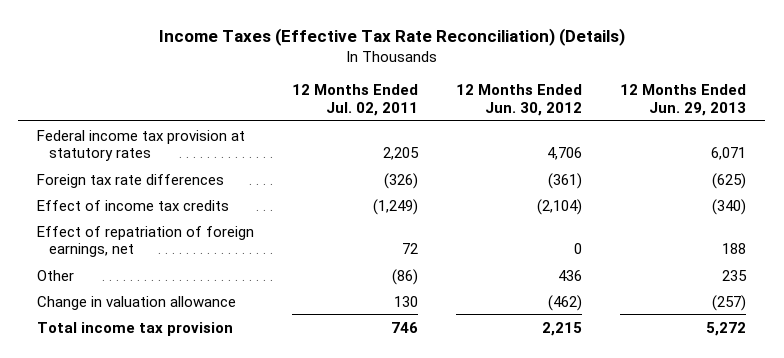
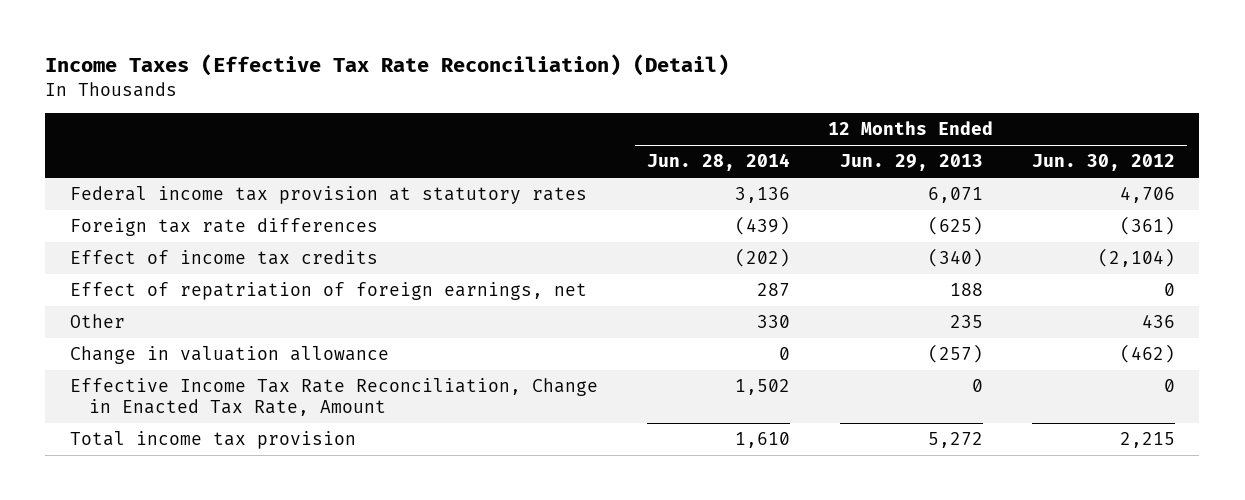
[158,27,625,46] Income Taxes (Effective Tax Rate Reconciliation) (Details) -> [45,54,730,77] Income Taxes (Effective Tax Rate Reconciliation) (Detail)
[292,84,419,116] 12 Months Ended Jul. 02, 2011 -> none
none -> [647,153,791,172] Jun. 28, 2014
none -> [69,378,598,417] Effective Income Tax Rate Reconciliation, Change in Enacted Tax Rate, Amount

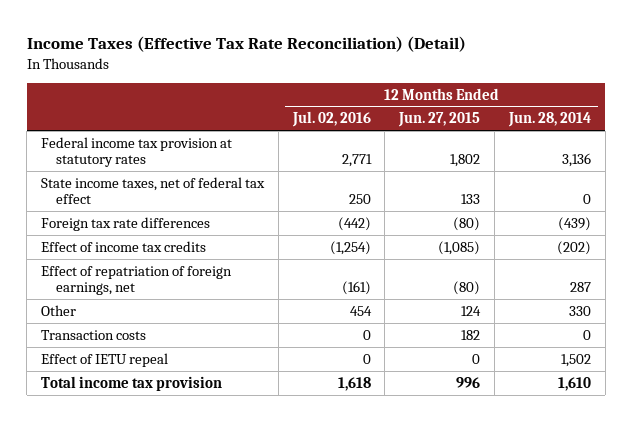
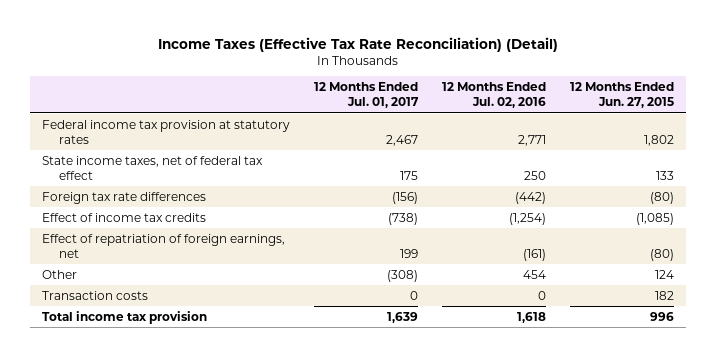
[507,112,591,128] Jun. 28, 2014 -> none
none -> [314,81,420,109] 12 Months Ended Jul. 01, 2017
[41,352,169,367] Effect of IETU repeal -> none

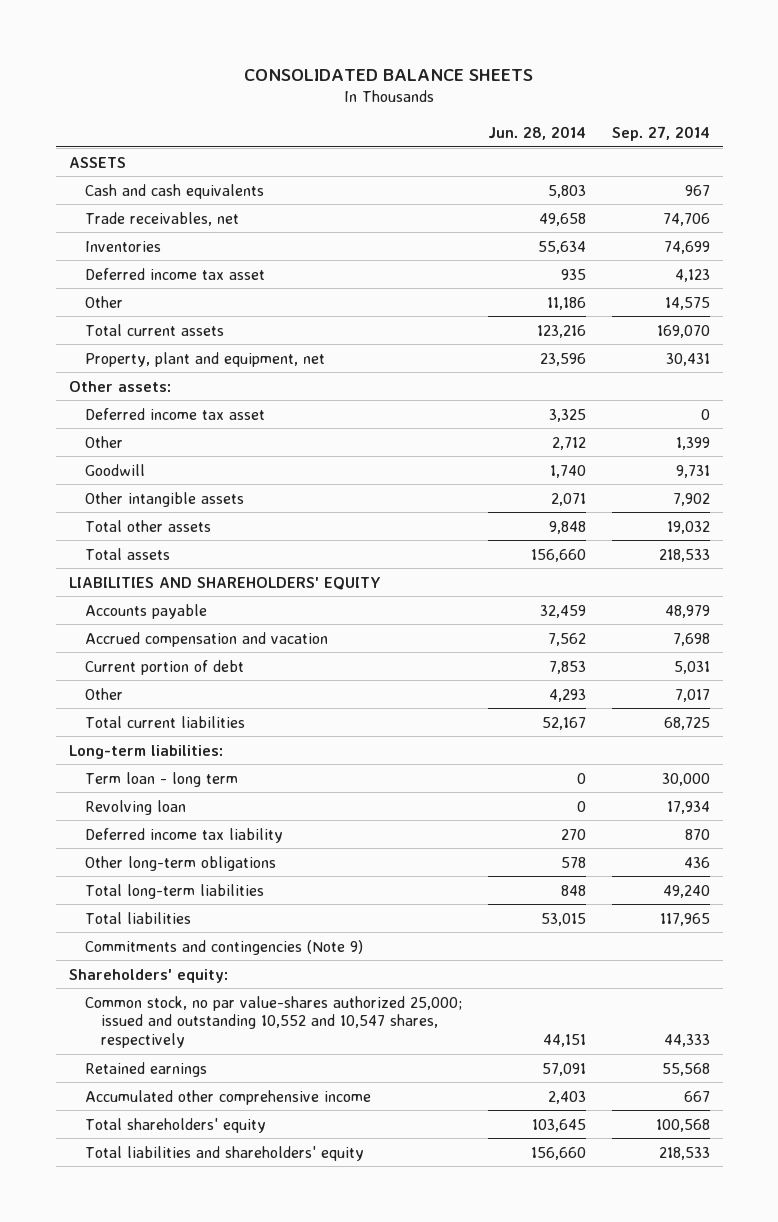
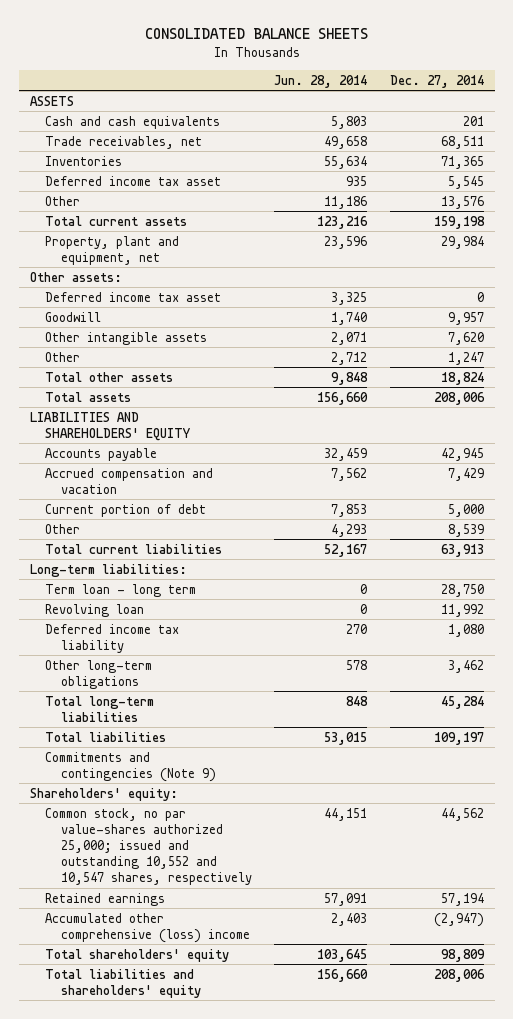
[611,126,710,142] Sep. 27, 2014 -> none
none -> [389,74,484,88] Dec. 27, 2014
[84,435,123,448] Other -> [45,351,81,362] Other
[84,1089,371,1105] Accumulated other comprehensive income -> [45,912,251,943] Accumulated other comprehensive (loss) income

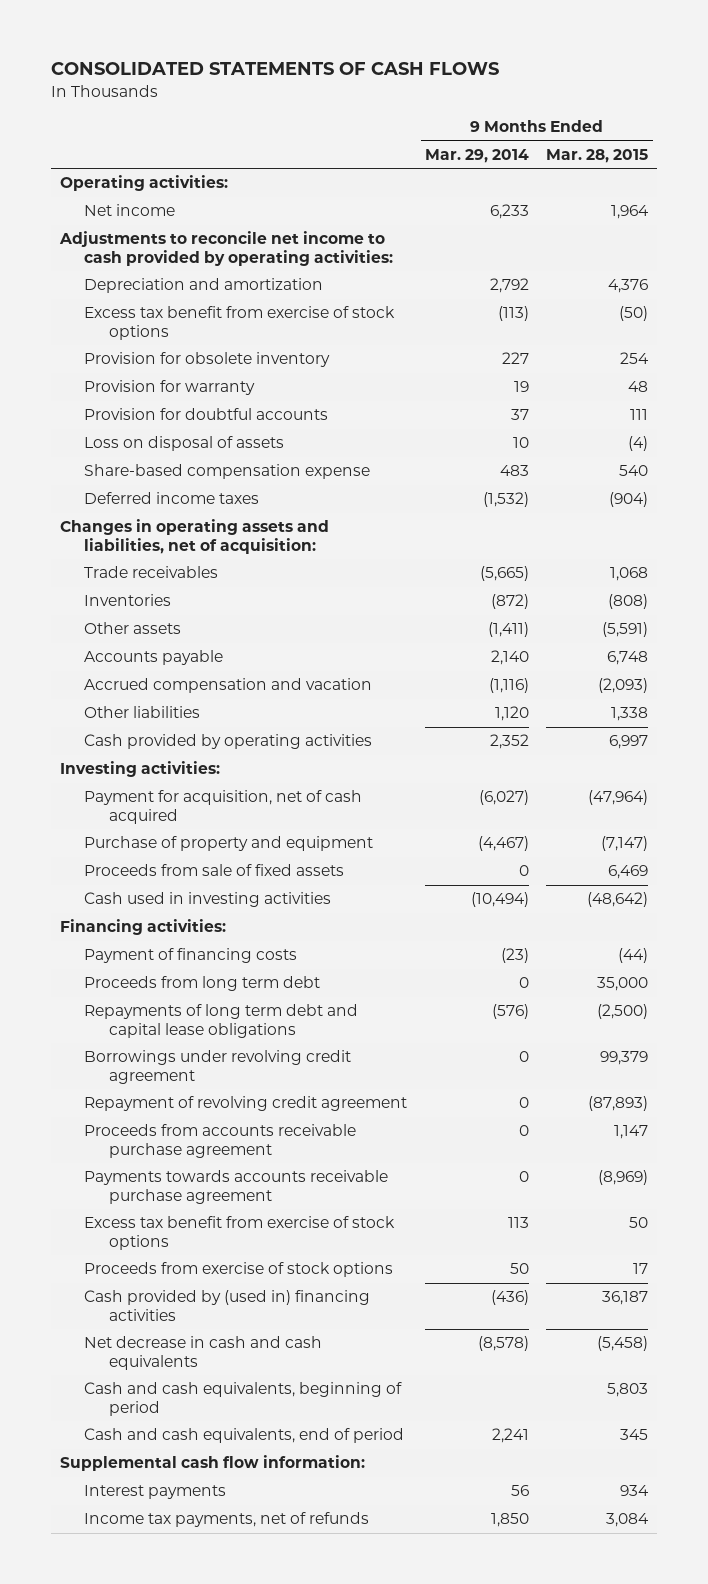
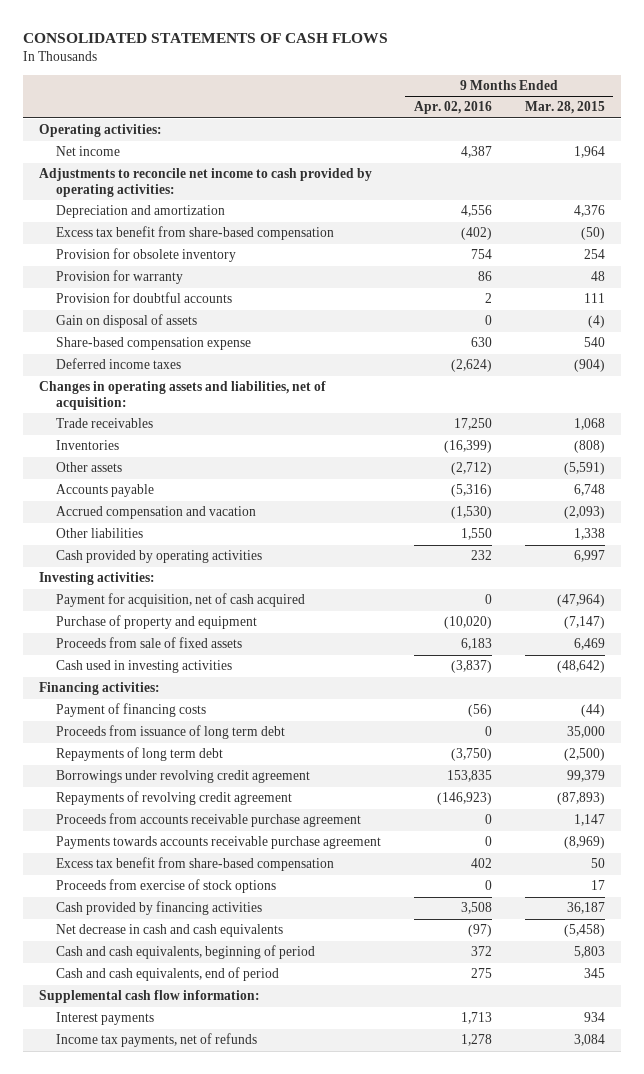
[424,148,529,163] Mar. 29, 2014 -> none
none -> [413,101,492,115] Apr. 02, 2016
[84,306,396,340] Excess tax benefit from exercise of stock options -> [55,226,334,241] Excess tax benefit from share-based compensation
[84,436,285,452] Loss on disposal of assets -> [55,314,197,329] Gain on disposal of assets
[84,976,321,992] Proceeds from long term debt -> [55,725,285,740] Proceeds from issuance of long term debt
[84,1004,359,1038] Repayments of long term debt and capital lease obligations -> [55,747,223,762] Repayments of long term debt
[84,1096,408,1112] Repayment of revolving credit agreement -> [55,791,292,806] Repayments of revolving credit agreement
[84,1216,396,1250] Excess tax benefit from exercise of stock options -> [55,857,334,872] Excess tax benefit from share-based compensation
[84,1290,371,1321] Cash provided by (used in) financing activities -> [55,901,262,916] Cash provided by financing activities

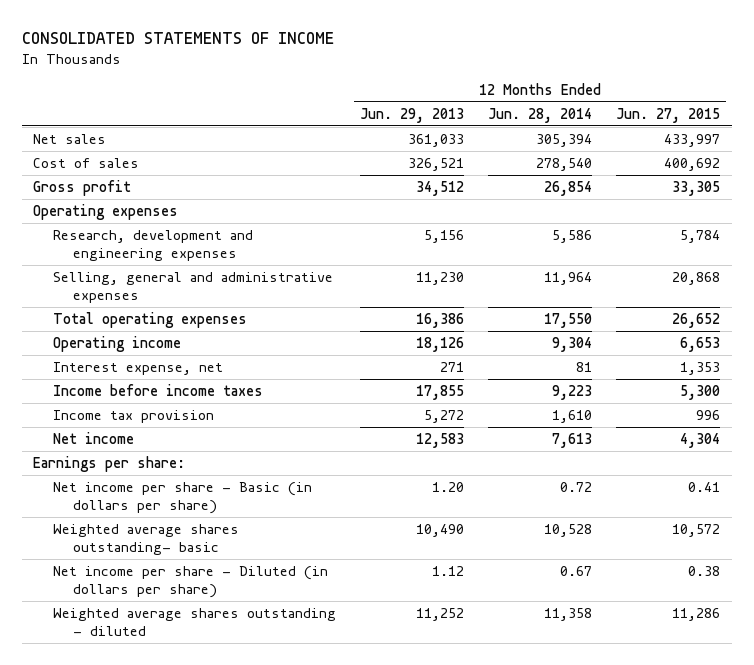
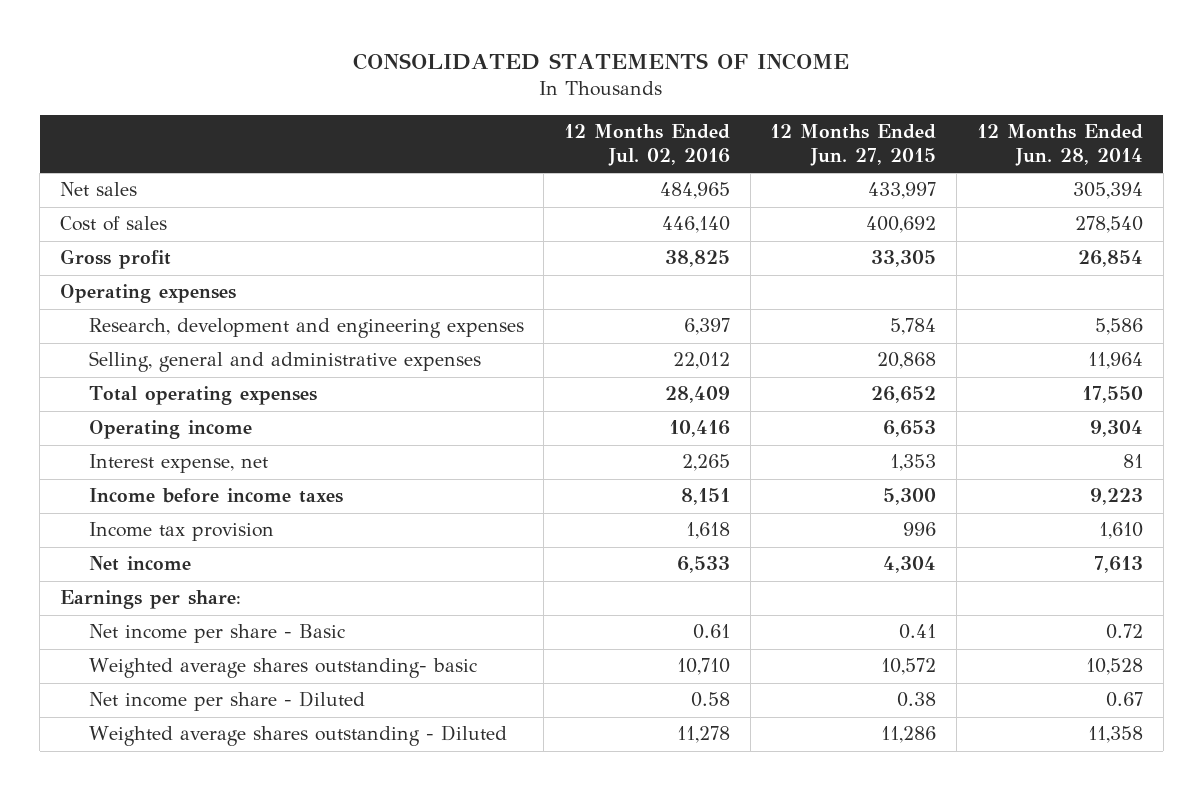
[360,107,465,123] Jun. 29, 2013 -> none
none -> [564,124,731,167] 12 Months Ended Jul. 02, 2016
[53,481,313,515] Net income per share - Basic (in dollars per share) -> [88,624,345,644] Net income per share - Basic
[53,565,329,599] Net income per share - Diluted (in dollars per share) -> [88,691,365,712] Net income per share - Diluted
[53,607,337,637] Weighted average shares outstanding - diluted -> [88,725,507,747] Weighted average shares outstanding - Diluted

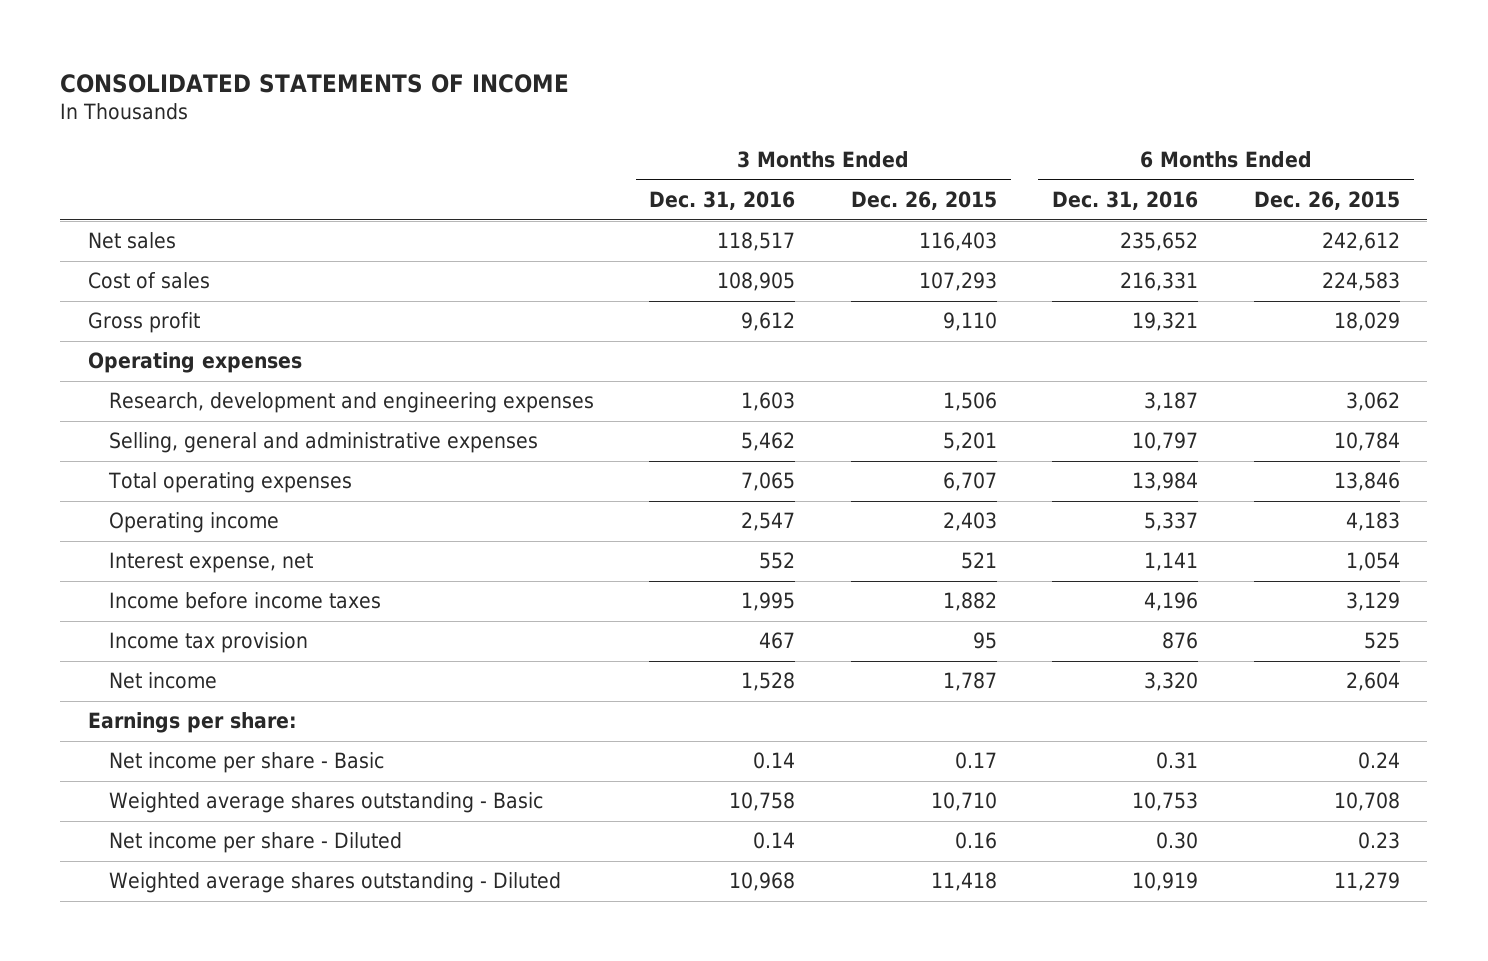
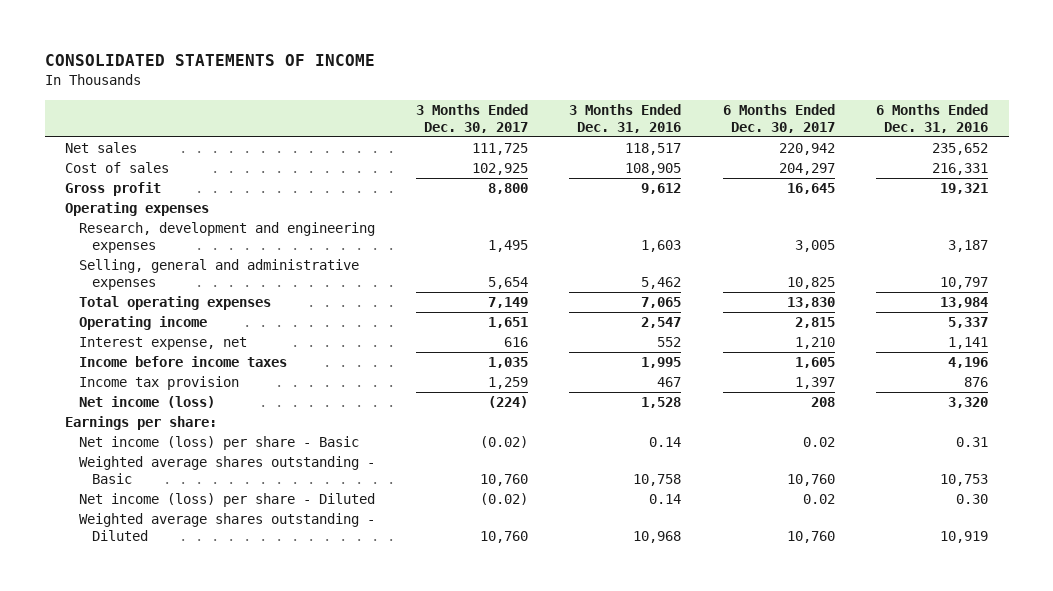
[850,190,997,210] Dec. 26, 2015 -> none
[1253,190,1400,210] Dec. 26, 2015 -> none
none -> [416,103,529,133] 3 Months Ended Dec. 30, 2017
none -> [722,103,835,133] 6 Months Ended Dec. 30, 2017
[108,672,217,690] Net income -> [78,396,215,409] Net income (loss)
[108,752,384,774] Net income per share - Basic -> [78,436,359,451] Net income (loss) per share - Basic
[108,832,402,854] Net income per share - Diluted -> [78,493,375,508] Net income (loss) per share - Diluted

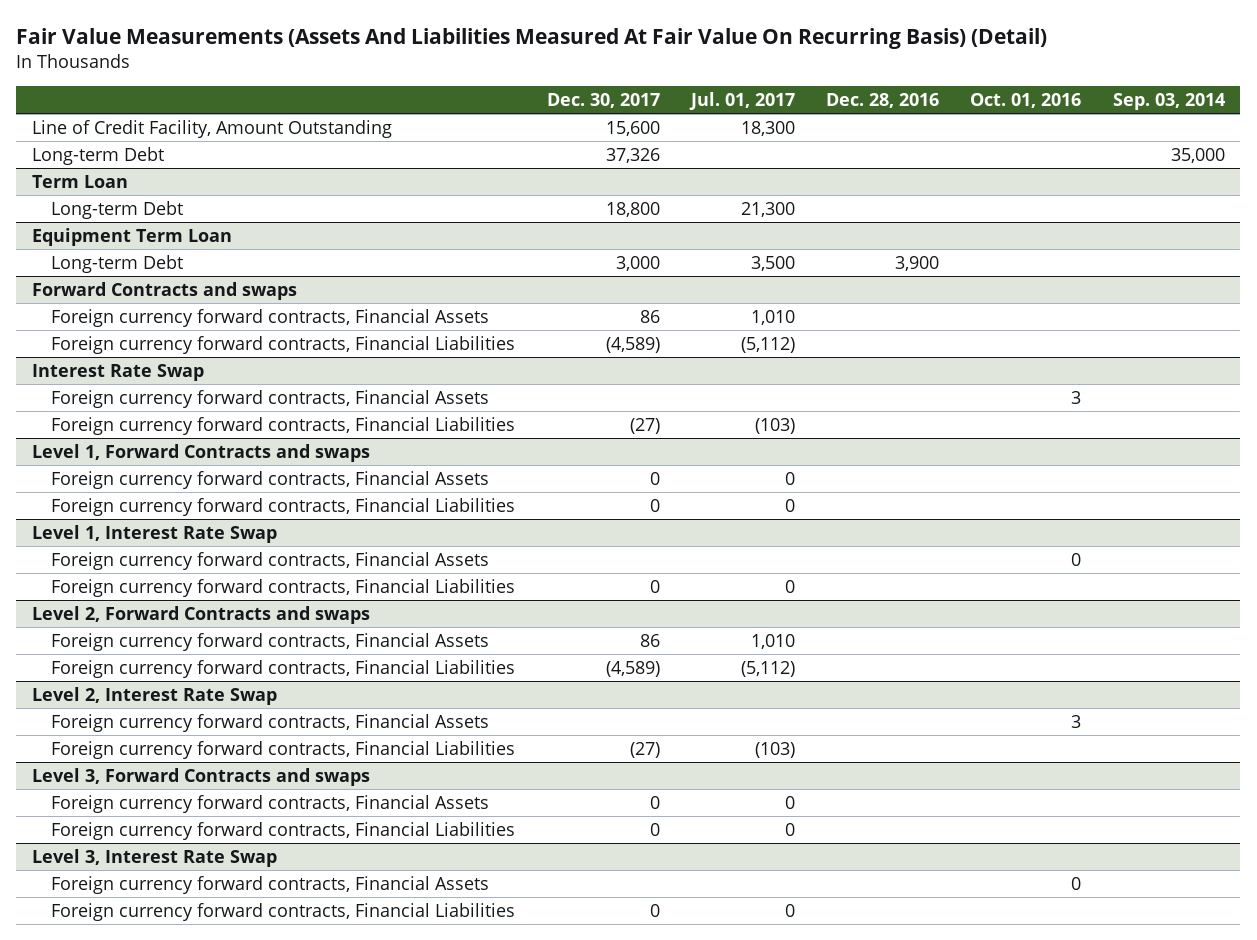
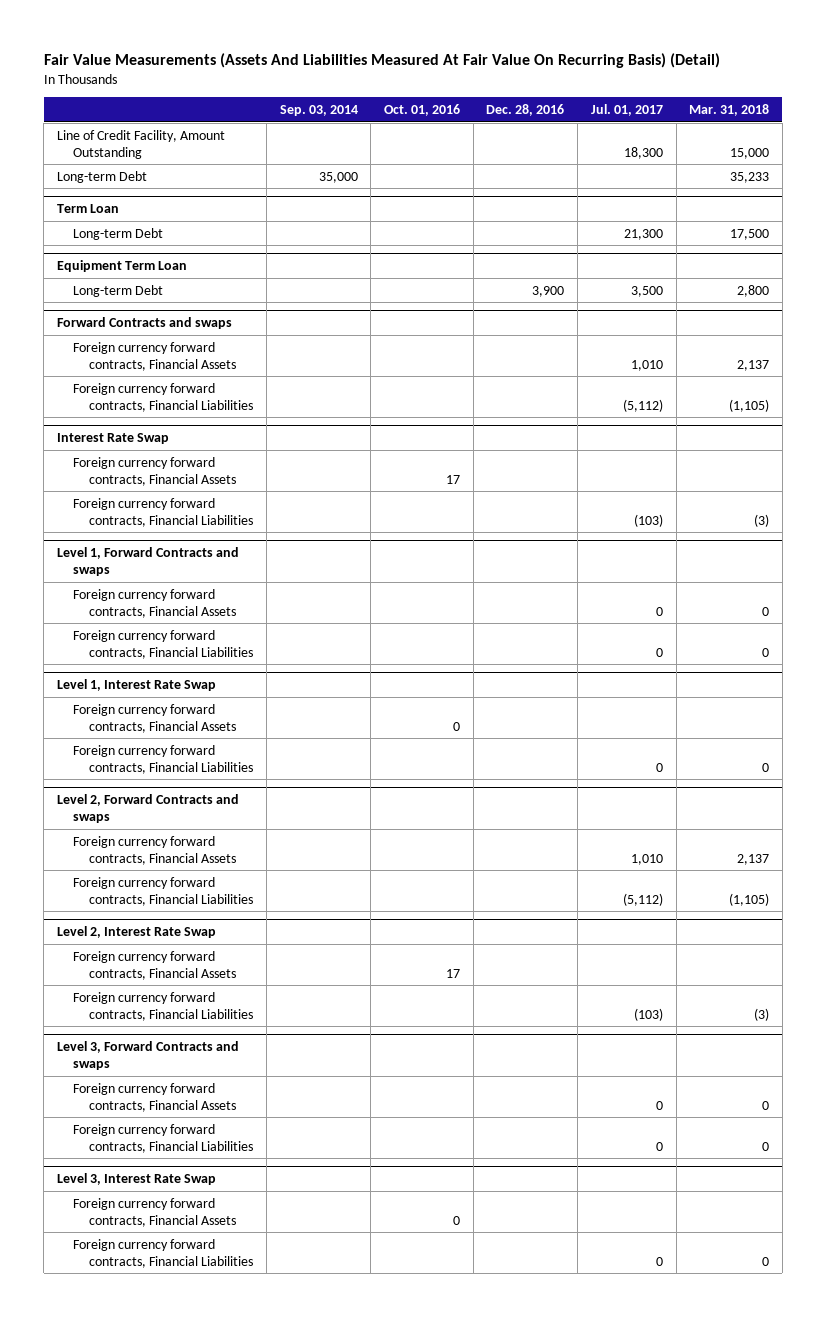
[546,93,660,109] Dec. 30, 2017 -> none
none -> [689,104,770,117] Mar. 31, 2018
[1071,390,1082,404] 3 -> [446,474,461,484] 17
[1071,714,1082,728] 3 -> [446,968,461,978] 17

